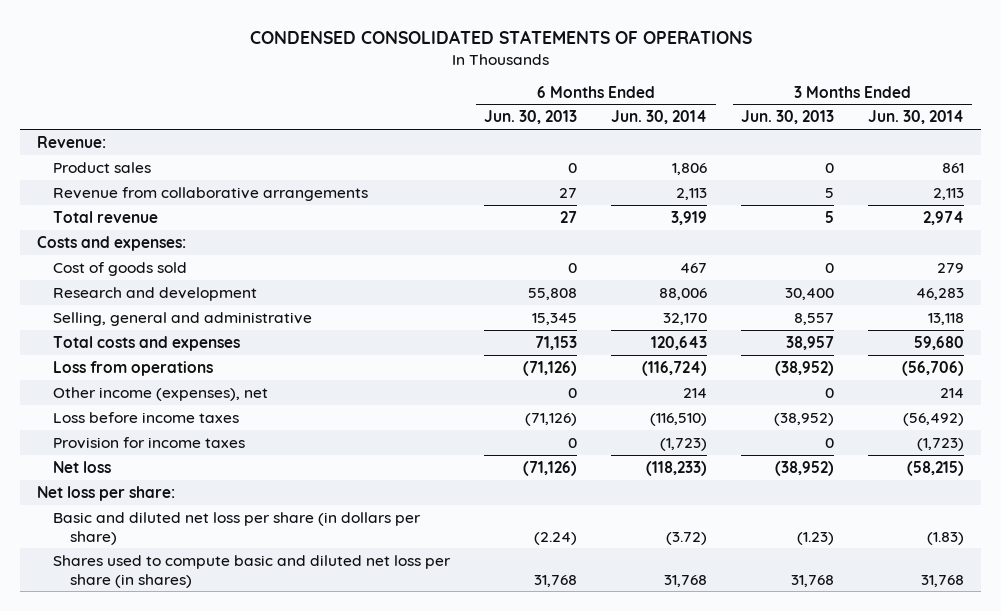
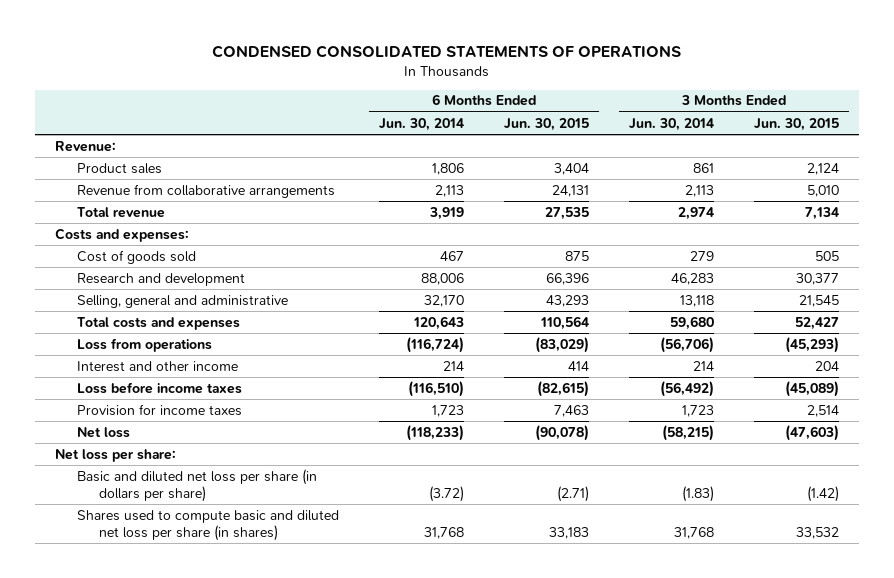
[484,110,578,125] Jun. 30, 2013 -> none
[741,110,835,125] Jun. 30, 2013 -> none
none -> [503,117,589,131] Jun. 30, 2015
none -> [753,117,839,131] Jun. 30, 2015
[53,386,269,401] Other income (expenses), net -> [76,360,238,372] Interest and other income
[660,437,708,451] (1,723) -> [431,404,464,417] 1,723
[916,437,964,451] (1,723) -> [681,404,714,417] 1,723

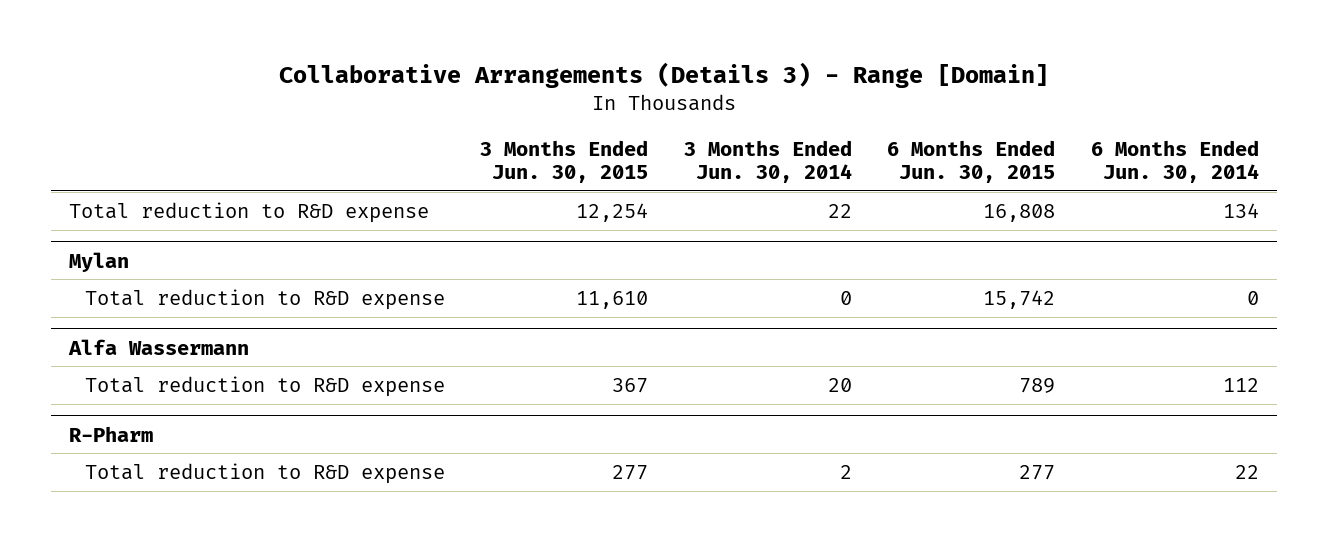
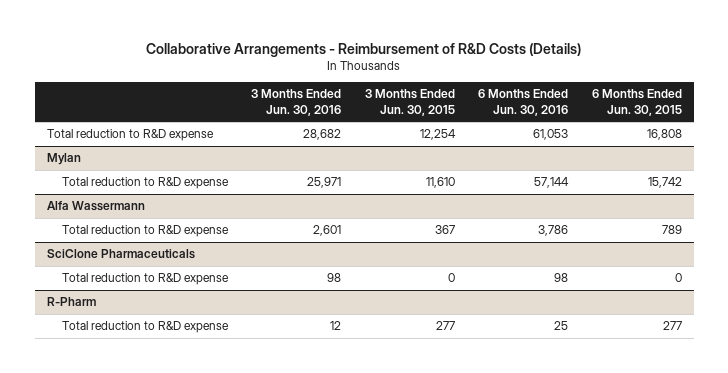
[279,61,1050,88] Collaborative Arrangements (Details 3) - Range [Domain] -> [146,42,582,57] Collaborative Arrangements - Reimbursement of R&D Costs (Details)
[683,139,852,183] 3 Months Ended Jun. 30, 2014 -> none
[1091,139,1260,183] 6 Months Ended Jun. 30, 2014 -> none
none -> [251,89,342,116] 3 Months Ended Jun. 30, 2016
none -> [478,89,569,116] 6 Months Ended Jun. 30, 2016
none -> [46,249,195,260] SciClone Pharmaceuticals
none -> [61,273,229,286] Total reduction to R&D expense

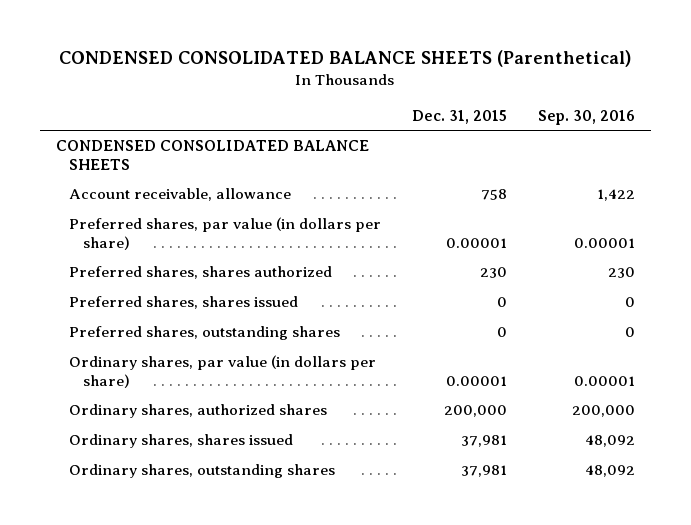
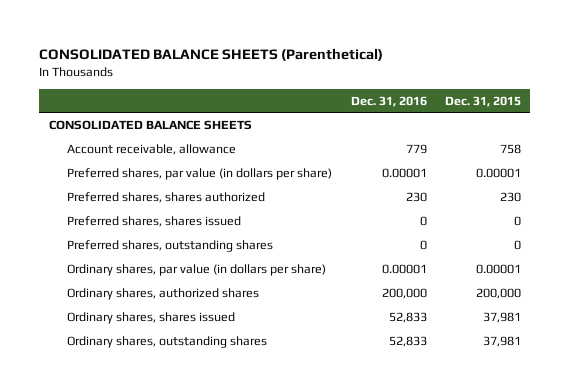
[59,50,632,68] CONDENSED CONSOLIDATED BALANCE SHEETS (Parenthetical) -> [39,47,384,61] CONSOLIDATED BALANCE SHEETS (Parenthetical)
[538,109,636,125] Sep. 30, 2016 -> none
none -> [350,95,427,107] Dec. 31, 2016
[55,140,369,170] CONDENSED CONSOLIDATED BALANCE SHEETS -> [48,120,252,131] CONSOLIDATED BALANCE SHEETS

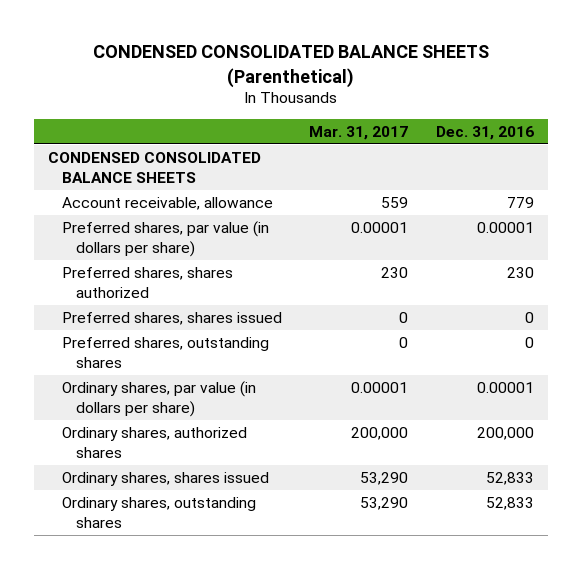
[39,47,384,61] CONSOLIDATED BALANCE SHEETS (Parenthetical) -> [93,45,490,88] CONDENSED CONSOLIDATED BALANCE SHEETS (Parenthetical)
[445,95,522,107] Dec. 31, 2015 -> none
none -> [309,125,409,140] Mar. 31, 2017
[48,120,252,131] CONSOLIDATED BALANCE SHEETS -> [48,151,262,183] CONDENSED CONSOLIDATED BALANCE SHEETS

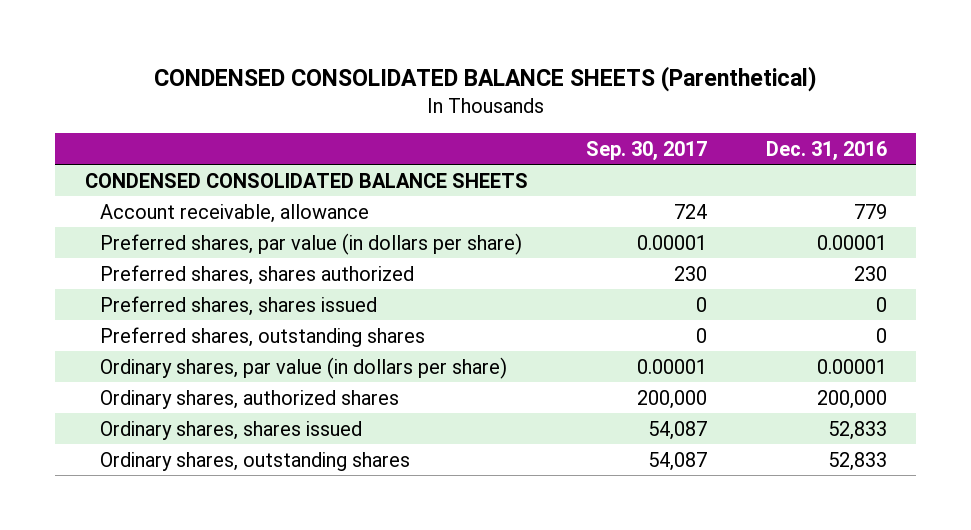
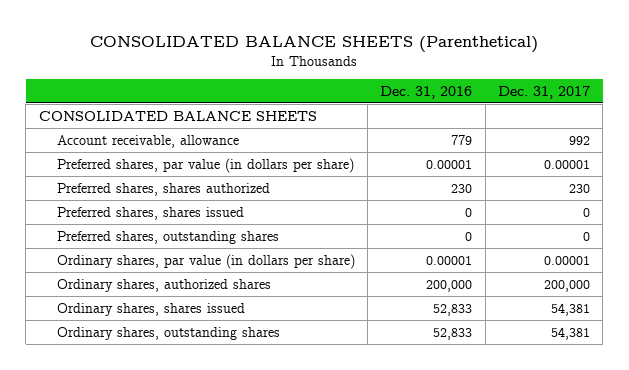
[153,66,817,93] CONDENSED CONSOLIDATED BALANCE SHEETS (Parenthetical) -> [90,36,539,54] CONSOLIDATED BALANCE SHEETS (Parenthetical)
[586,140,708,161] Sep. 30, 2017 -> none
none -> [497,85,590,99] Dec. 31, 2017
[84,172,528,188] CONDENSED CONSOLIDATED BALANCE SHEETS -> [38,110,317,121] CONSOLIDATED BALANCE SHEETS

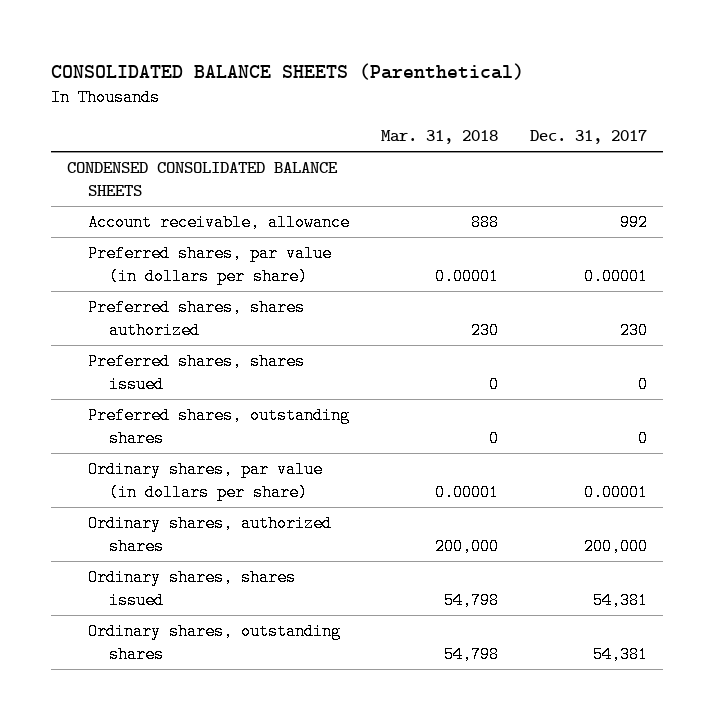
[380,85,473,99] Dec. 31, 2016 -> none
none -> [380,130,498,145] Mar. 31, 2018
[38,110,317,121] CONSOLIDATED BALANCE SHEETS -> [66,162,338,197] CONDENSED CONSOLIDATED BALANCE SHEETS

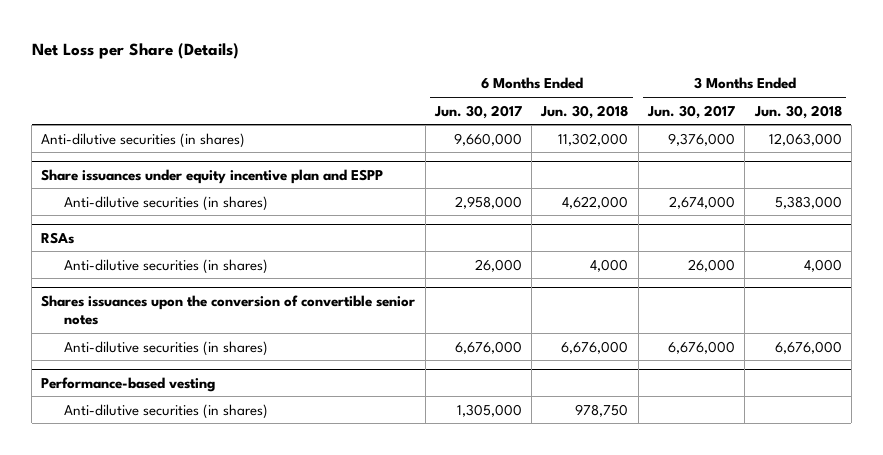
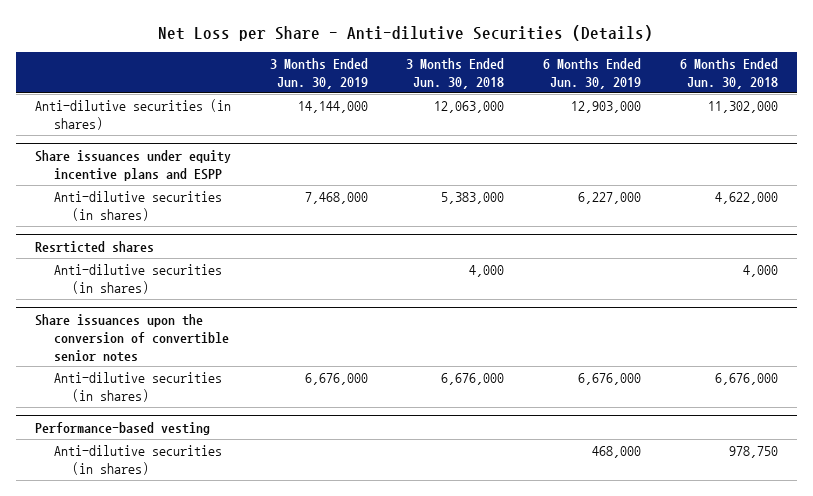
[31,42,239,59] Net Loss per Share (Details) -> [158,24,654,41] Net Loss per Share - Anti-dilutive Securities (Details)
[433,104,522,119] Jun. 30, 2017 -> none
[647,104,736,119] Jun. 30, 2017 -> none
none -> [269,58,368,89] 3 Months Ended Jun. 30, 2019
none -> [543,58,642,89] 6 Months Ended Jun. 30, 2019
[41,168,384,184] Share issuances under equity incentive plan and ESPP -> [35,149,232,181] Share issuances under equity incentive plans and ESPP
[41,231,75,244] RSAs -> [35,240,155,253] Resrticted shares
[41,294,416,326] Shares issuances upon the conversion of convertible senior notes -> [35,313,229,362] Share issuances upon the conversion of convertible senior notes

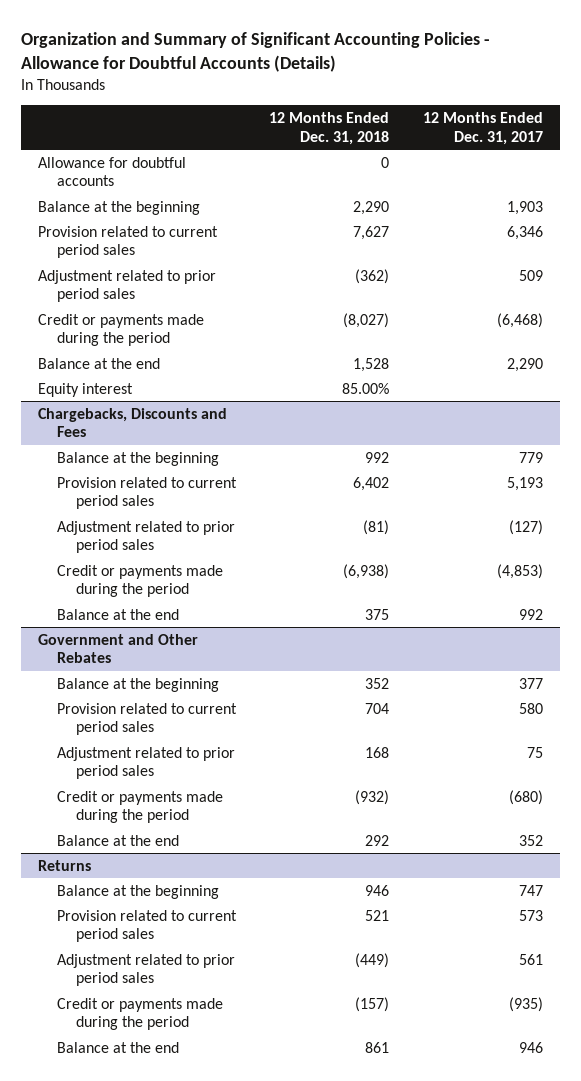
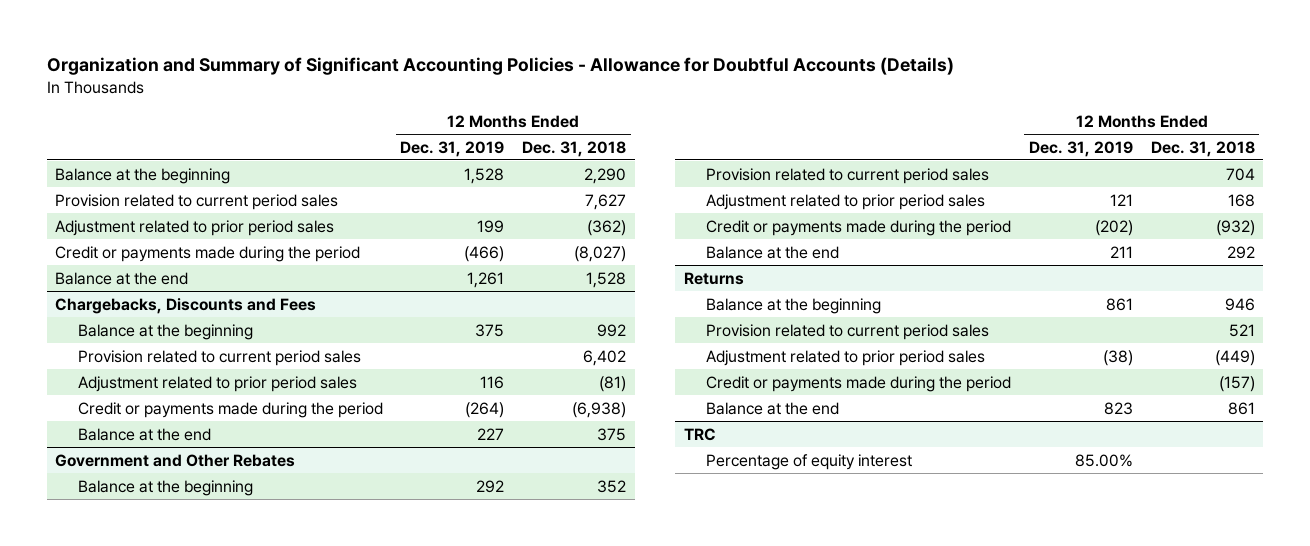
[423,112,544,145] 12 Months Ended Dec. 31, 2017 -> none
none -> [400,140,505,157] Dec. 31, 2019
[37,156,186,187] Allowance for doubtful accounts -> none
[37,382,133,397] Equity interest -> none
none -> [683,427,716,441] TRC
none -> [705,453,912,470] Percentage of equity interest

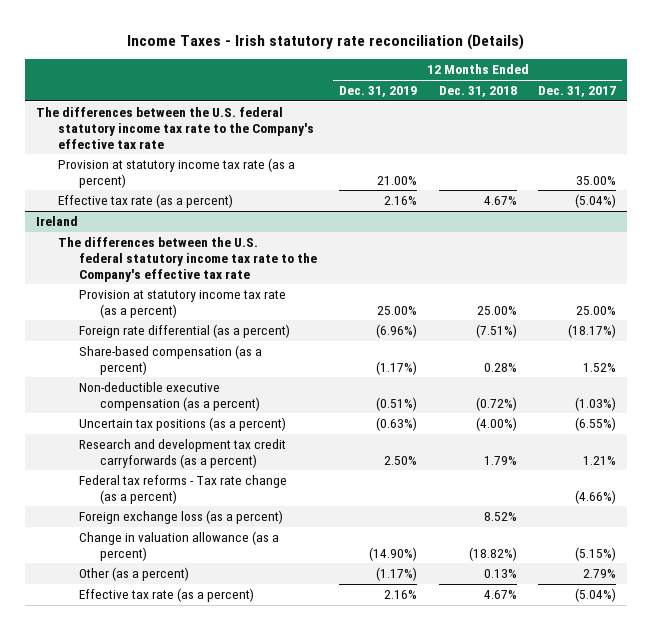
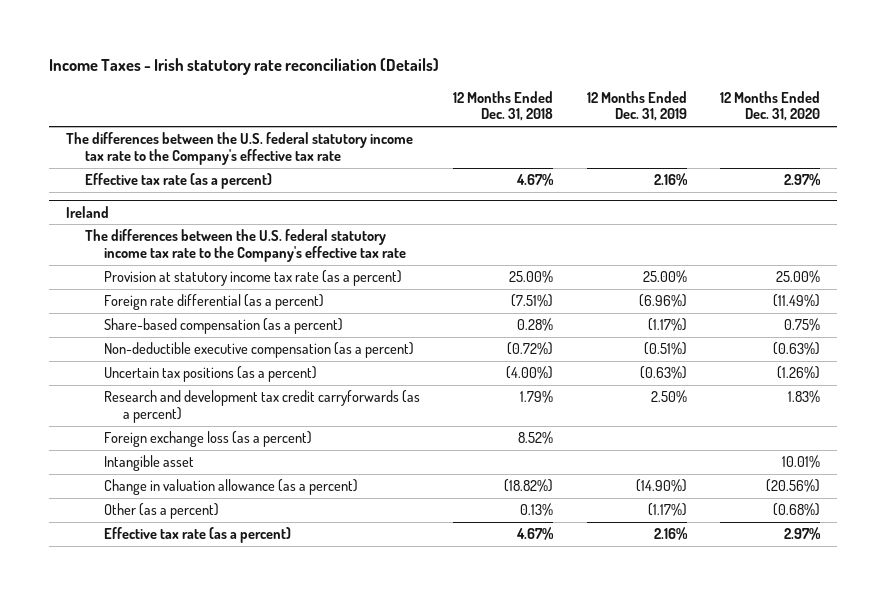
[538,86,617,98] Dec. 31, 2017 -> none
none -> [720,90,821,122] 12 Months Ended Dec. 31, 2020
[57,158,295,188] Provision at statutory income tax rate (as a percent) -> none
[78,475,287,504] Federal tax reforms - Tax rate change (as a percent) -> none
none -> [104,455,195,472] Intangible asset

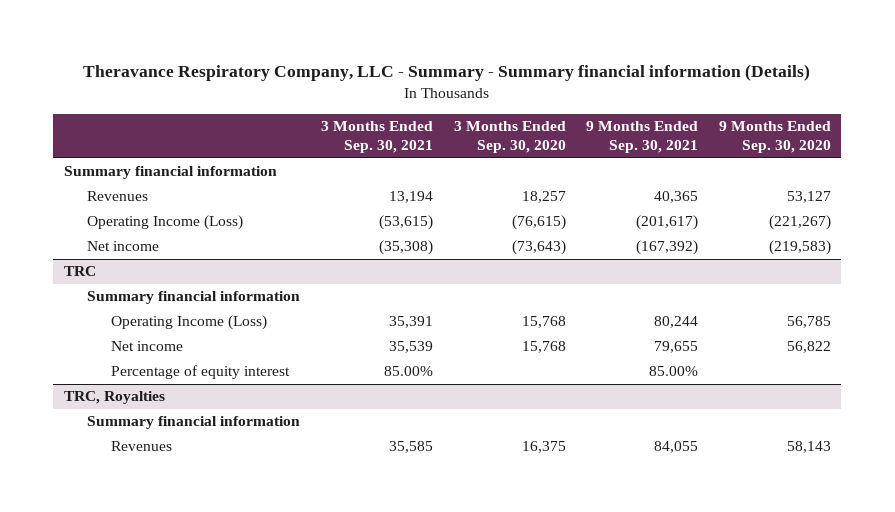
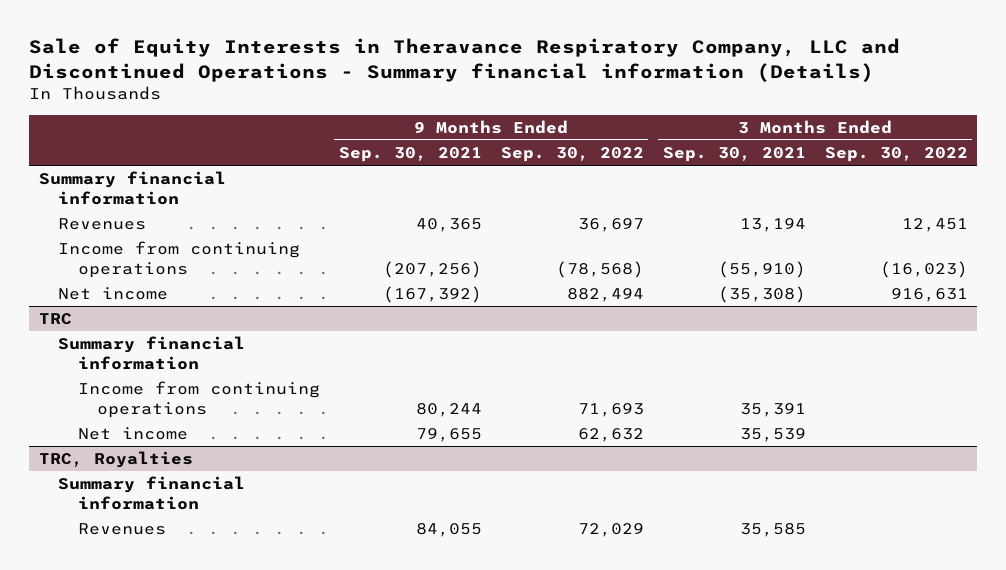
[83,64,811,82] Theravance Respiratory Company, LLC - Summary - Summary financial information (Details) -> [29,38,901,82] Sale of Equity Interests in Theravance Respiratory Company, LLC and Discontinued Operations - Summary financial information (Details)
[453,120,566,154] 3 Months Ended Sep. 30, 2020 -> none
[718,120,831,154] 9 Months Ended Sep. 30, 2020 -> none
none -> [500,146,644,162] Sep. 30, 2022
none -> [824,146,968,162] Sep. 30, 2022
[87,215,244,231] Operating Income (Loss) -> none
none -> [58,241,301,278] Income from continuing operations
[111,315,268,331] Operating Income (Loss) -> [77,381,320,418] Income from continuing operations
[111,365,291,380] Percentage of equity interest -> none

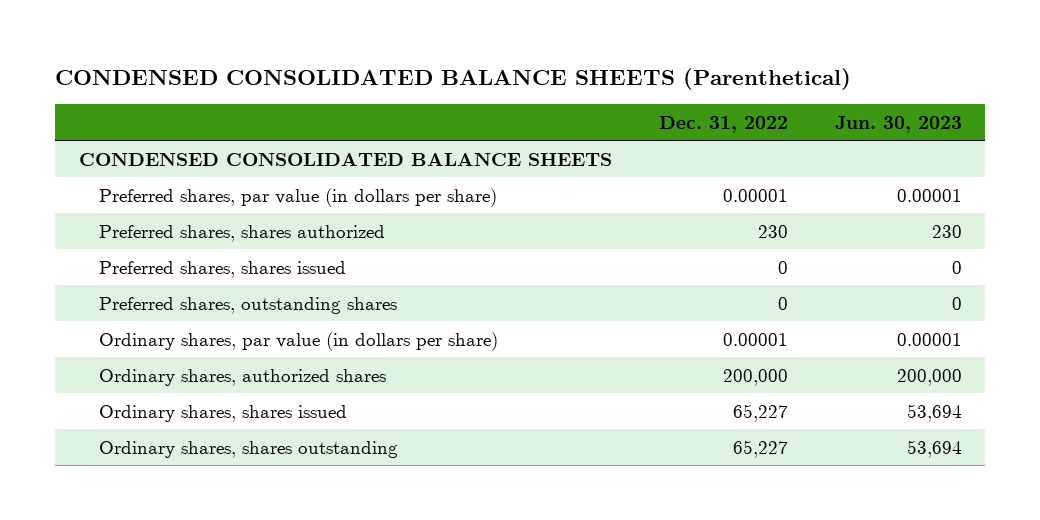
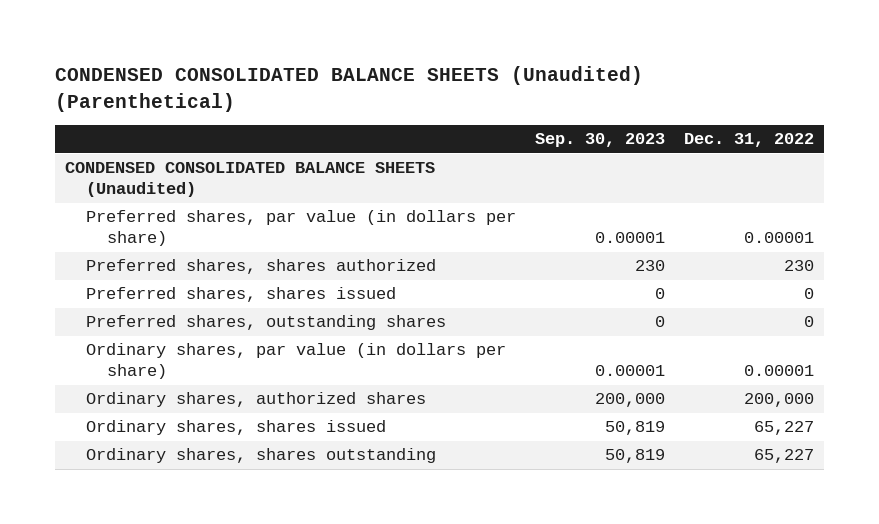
[55,67,852,90] CONDENSED CONSOLIDATED BALANCE SHEETS (Parenthetical) -> [55,66,644,112] CONDENSED CONSOLIDATED BALANCE SHEETS (Unaudited) (Parenthetical)
[834,115,962,133] Jun. 30, 2023 -> none
none -> [535,133,666,148] Sep. 30, 2023
[78,152,612,166] CONDENSED CONSOLIDATED BALANCE SHEETS -> [64,162,435,198] CONDENSED CONSOLIDATED BALANCE SHEETS (Unaudited)

